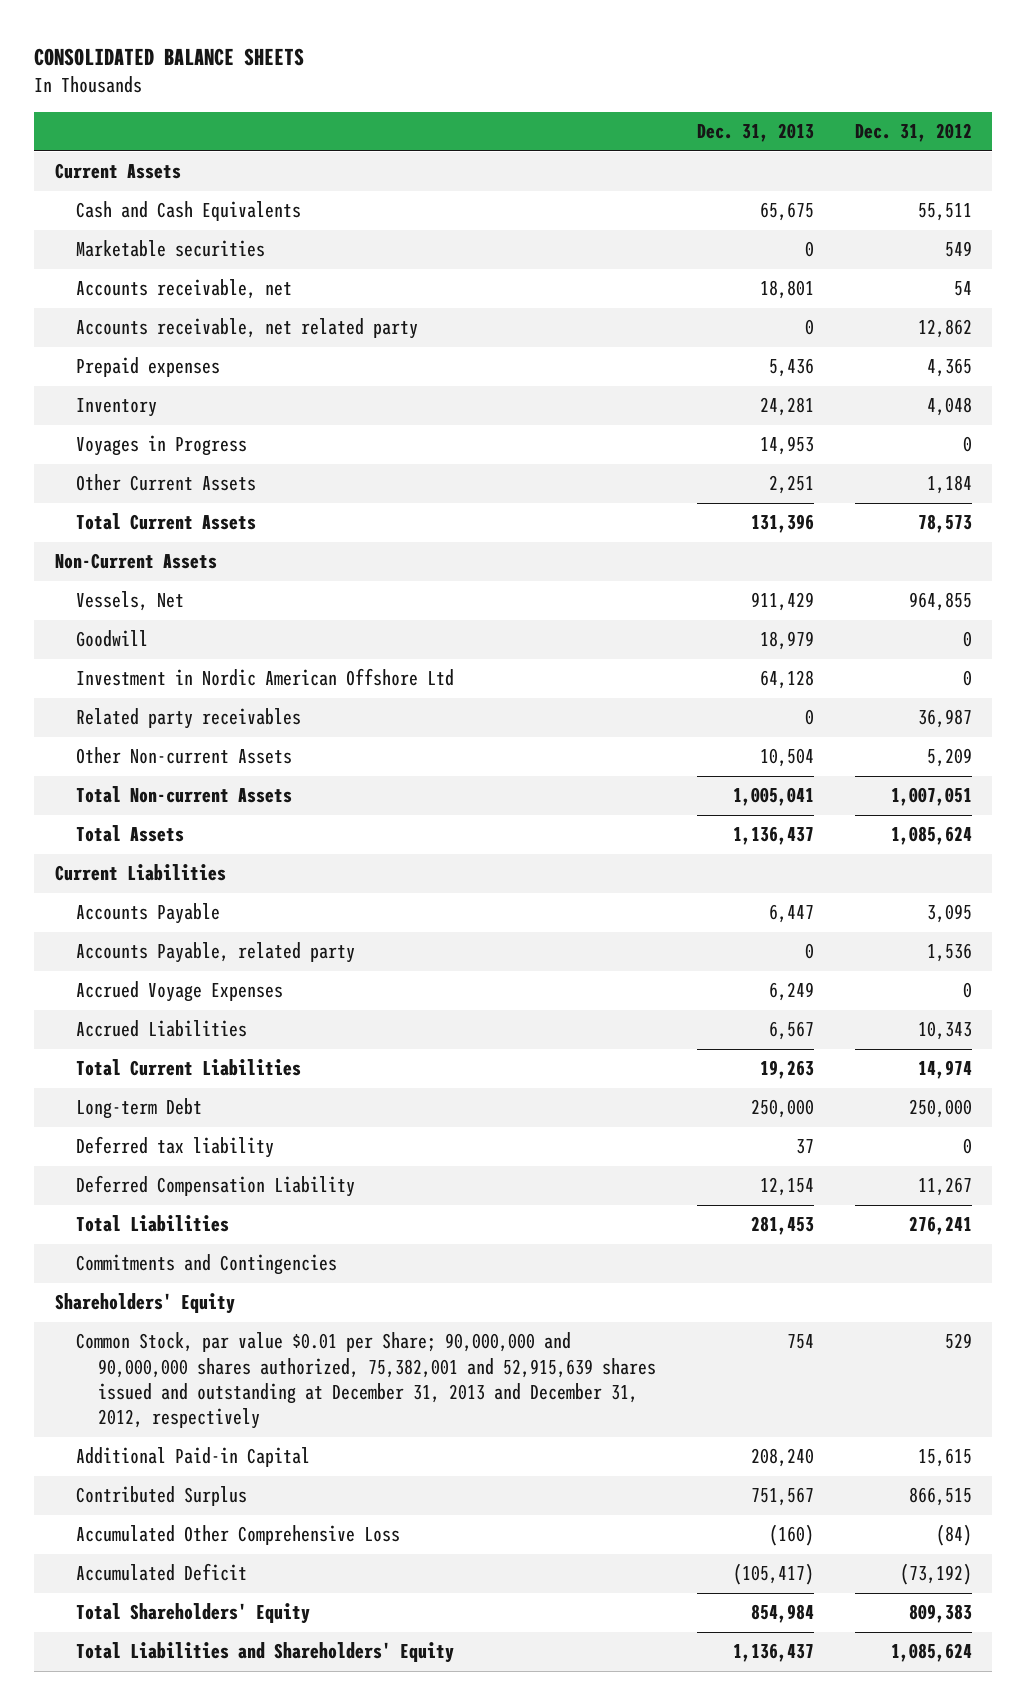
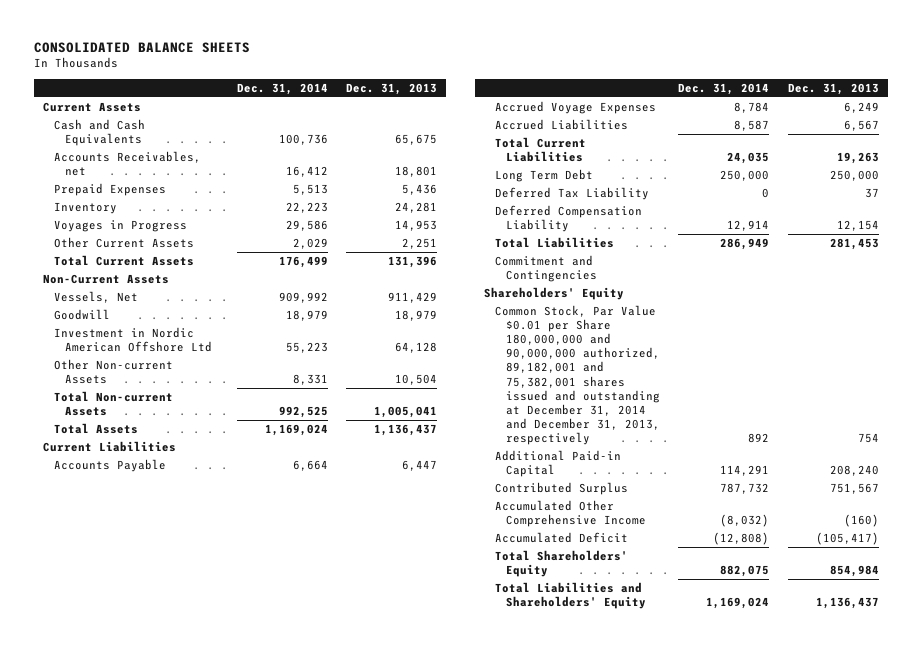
[854,123,972,143] Dec. 31, 2012 -> none
none -> [236,82,328,95] Dec. 31, 2014
[76,240,266,258] Marketable securities -> none
[76,318,419,340] Accounts receivable, net related party -> none
[76,279,293,300] Accounts receivable, net -> [53,150,201,176] Accounts Receivables, net
[76,357,221,378] Prepaid expenses -> [53,182,166,196] Prepaid Expenses
[76,708,302,730] Related party receivables -> none
[76,942,356,964] Accounts Payable, related party -> none
[76,1098,203,1120] Long-term Debt -> [495,168,594,182] Long Term Debt
[76,1136,275,1159] Deferred tax liability -> [495,186,650,200] Deferred Tax Liability
[76,1254,338,1276] Commitments and Contingencies -> [495,254,598,282] Commitment and Contingencies
[76,1332,657,1430] Common Stock, par value $0.01 per Share; 90,000,000 and 90,000,000 shares authorized, 75,382,001 and 52,915,639 shares issued and outstanding at December 31, 2013 and December 31, 2012, respectively -> [495,304,661,446] Common Stock, Par Value $0.01 per Share 180,000,000 and 90,000,000 authorized, 89,182,001 and 75,382,001 shares issued and outstanding at December 31, 2014 and December 31, 2013, respectively
[76,1525,401,1546] Accumulated Other Comprehensive Loss -> [495,499,647,527] Accumulated Other Comprehensive Income

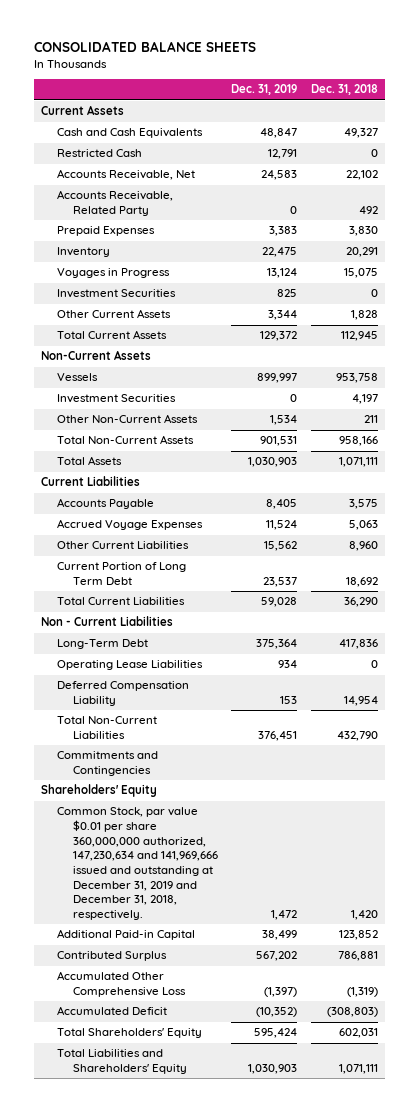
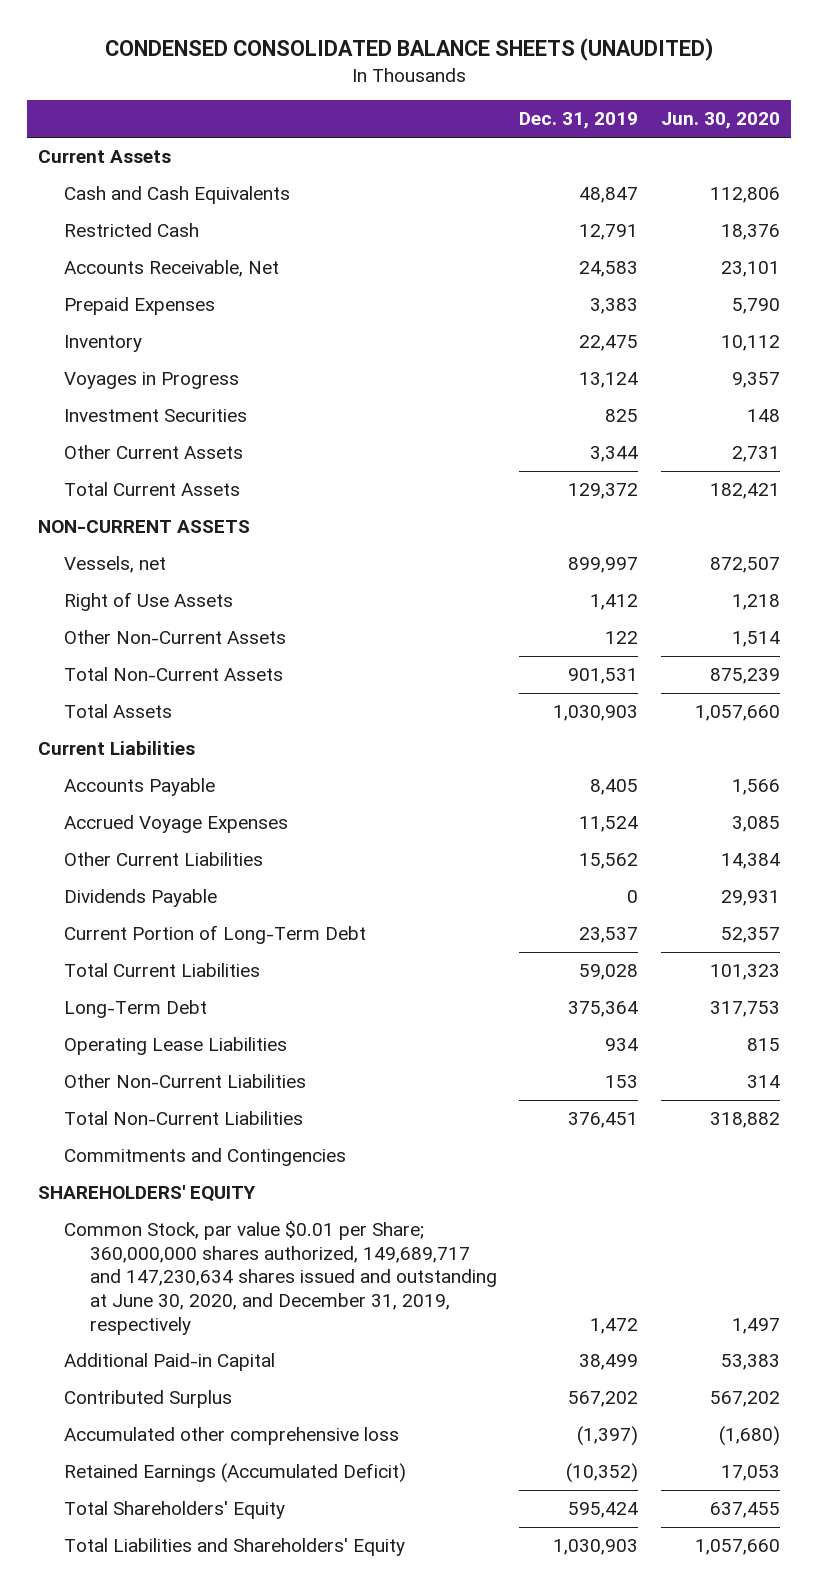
[34,40,257,52] CONSOLIDATED BALANCE SHEETS -> [105,38,714,62] CONDENSED CONSOLIDATED BALANCE SHEETS (UNAUDITED)
[310,84,378,96] Dec. 31, 2018 -> none
none -> [661,112,781,130] Jun. 30, 2020
[56,190,173,217] Accounts Receivable, Related Party -> none
[56,394,176,404] Investment Securities -> none
[40,350,151,361] Non-Current Assets -> [38,519,251,533] NON-CURRENT ASSETS
[56,373,98,382] Vessels -> [64,555,167,573] Vessels, net
none -> [64,591,234,611] Right of Use Assets
[270,415,298,426] 1,534 -> [605,630,639,644] 122
none -> [64,888,218,907] Dividends Payable
[56,562,186,586] Current Portion of Long Term Debt -> [64,924,367,944] Current Portion of Long-Term Debt
[40,616,173,627] Non - Current Liabilities -> none
[56,681,189,707] Deferred Compensation Liability -> [64,1073,307,1088] Other Non-Current Liabilities
[40,784,157,798] Shareholders' Equity -> [38,1184,257,1202] SHAREHOLDERS' EQUITY
[56,807,218,921] Common Stock, par value $0.01 per share 360,000,000 authorized, 147,230,634 and 141,969,666 issued and outstanding at December 31, 2019 and December 31, 2018, respectively. -> [64,1220,497,1335] Common Stock, par value $0.01 per Share; 360,000,000 shares authorized, 149,689,717 and 147,230,634 shares issued and outstanding at June 30, 2020, and December 31, 2019, respectively
[56,971,186,998] Accumulated Other Comprehensive Loss -> [64,1426,400,1445] Accumulated other comprehensive loss
[56,1006,167,1016] Accumulated Deficit -> [64,1462,407,1483] Retained Earnings (Accumulated Deficit)

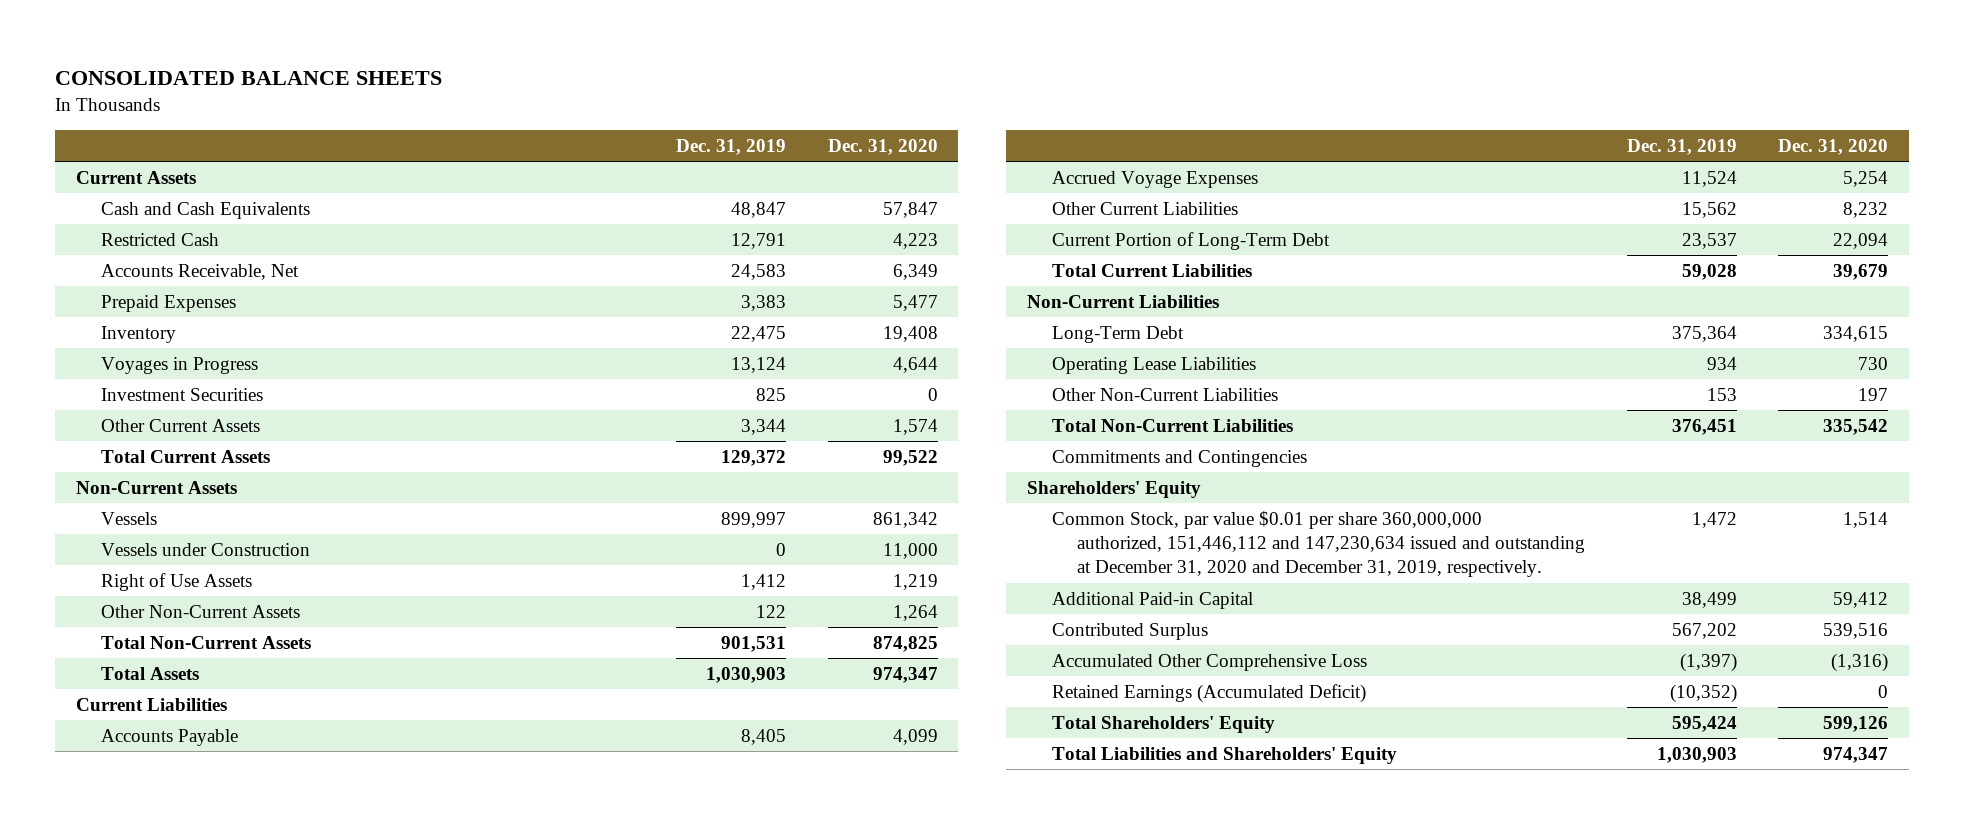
[105,38,714,62] CONDENSED CONSOLIDATED BALANCE SHEETS (UNAUDITED) -> [55,70,443,85] CONSOLIDATED BALANCE SHEETS
[661,112,781,130] Jun. 30, 2020 -> none
none -> [827,138,938,155] Dec. 31, 2020
[38,519,251,533] NON-CURRENT ASSETS -> [76,480,238,494] Non-Current Assets
[64,555,167,573] Vessels, net -> [101,511,158,525] Vessels
none -> [101,542,311,556] Vessels under Construction
[64,888,218,907] Dividends Payable -> none
none -> [1026,294,1219,308] Non-Current Liabilities
[38,1184,257,1202] SHAREHOLDERS' EQUITY -> [1026,480,1201,498] Shareholders' Equity
[64,1220,497,1335] Common Stock, par value $0.01 per Share; 360,000,000 shares authorized, 149,689,717 and 147,230,634 shares issued and outstanding at June 30, 2020, and December 31, 2019, respectively -> [1052,510,1586,578] Common Stock, par value $0.01 per share 360,000,000 authorized, 151,446,112 and 147,230,634 issued and outstanding at December 31, 2020 and December 31, 2019, respectively.
[64,1426,400,1445] Accumulated other comprehensive loss -> [1052,653,1368,671] Accumulated Other Comprehensive Loss

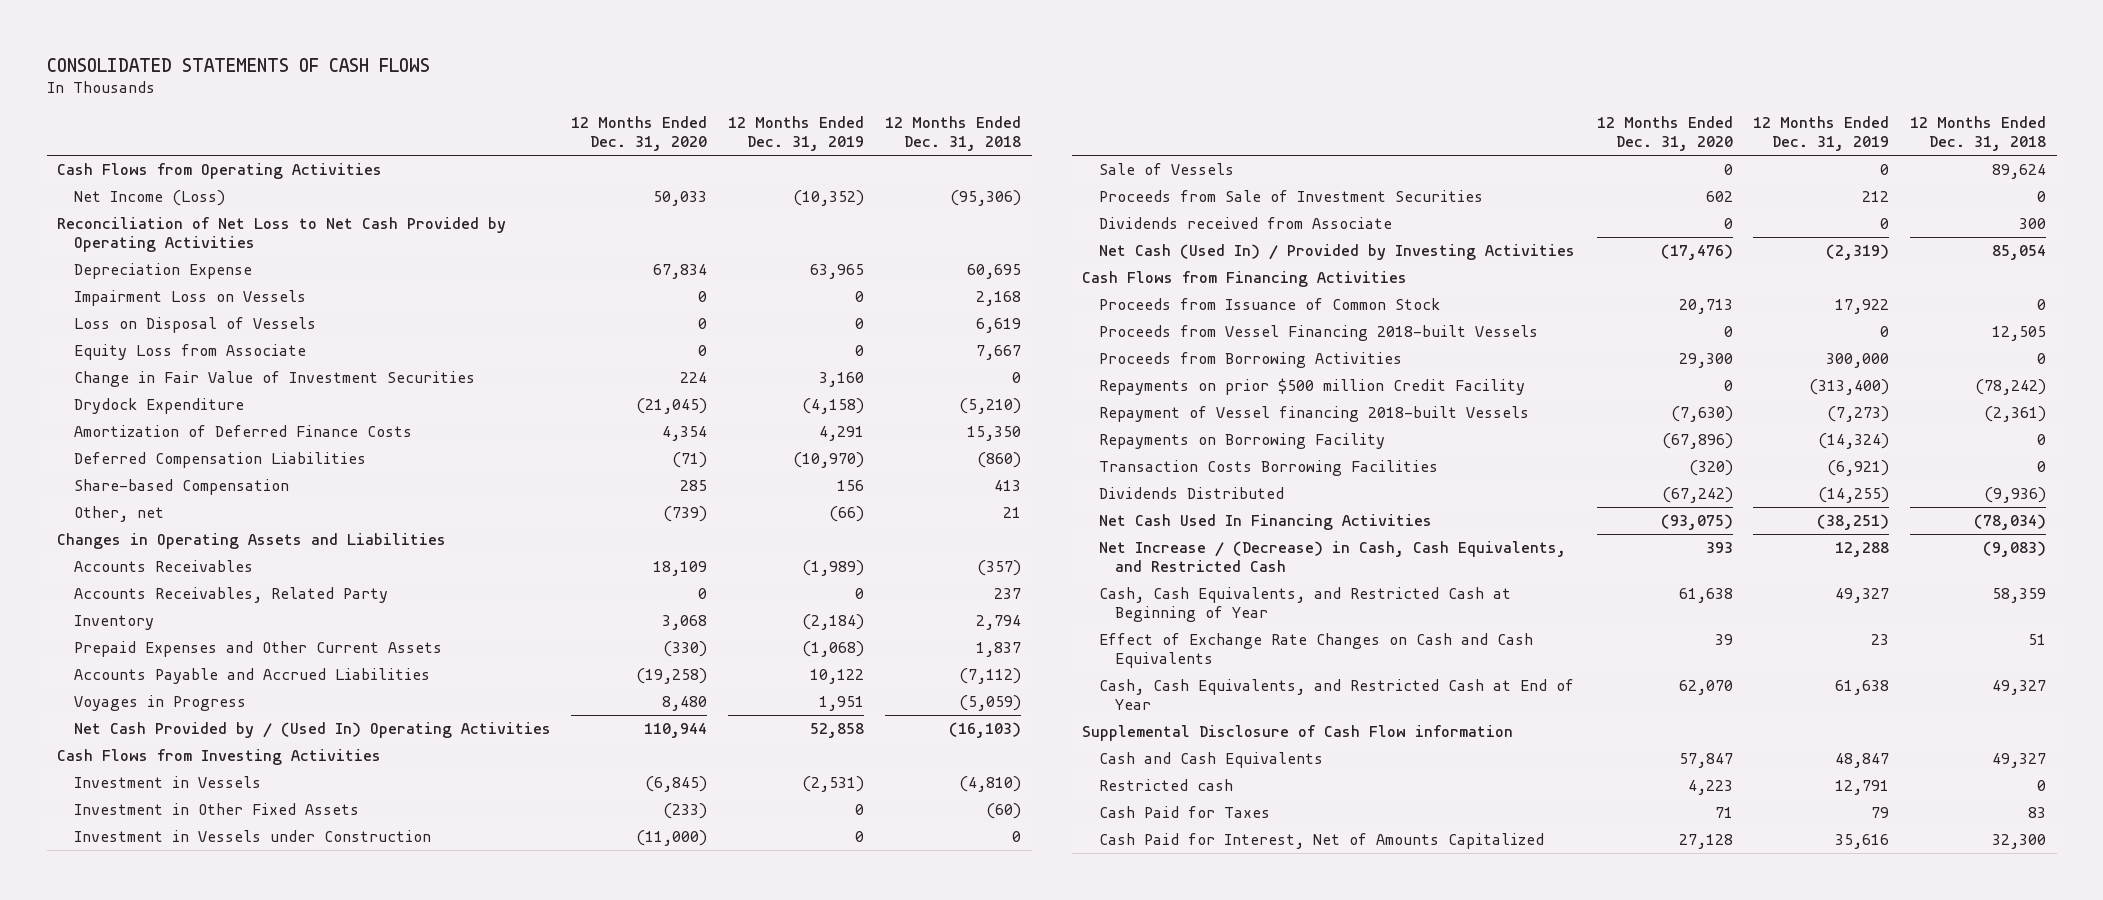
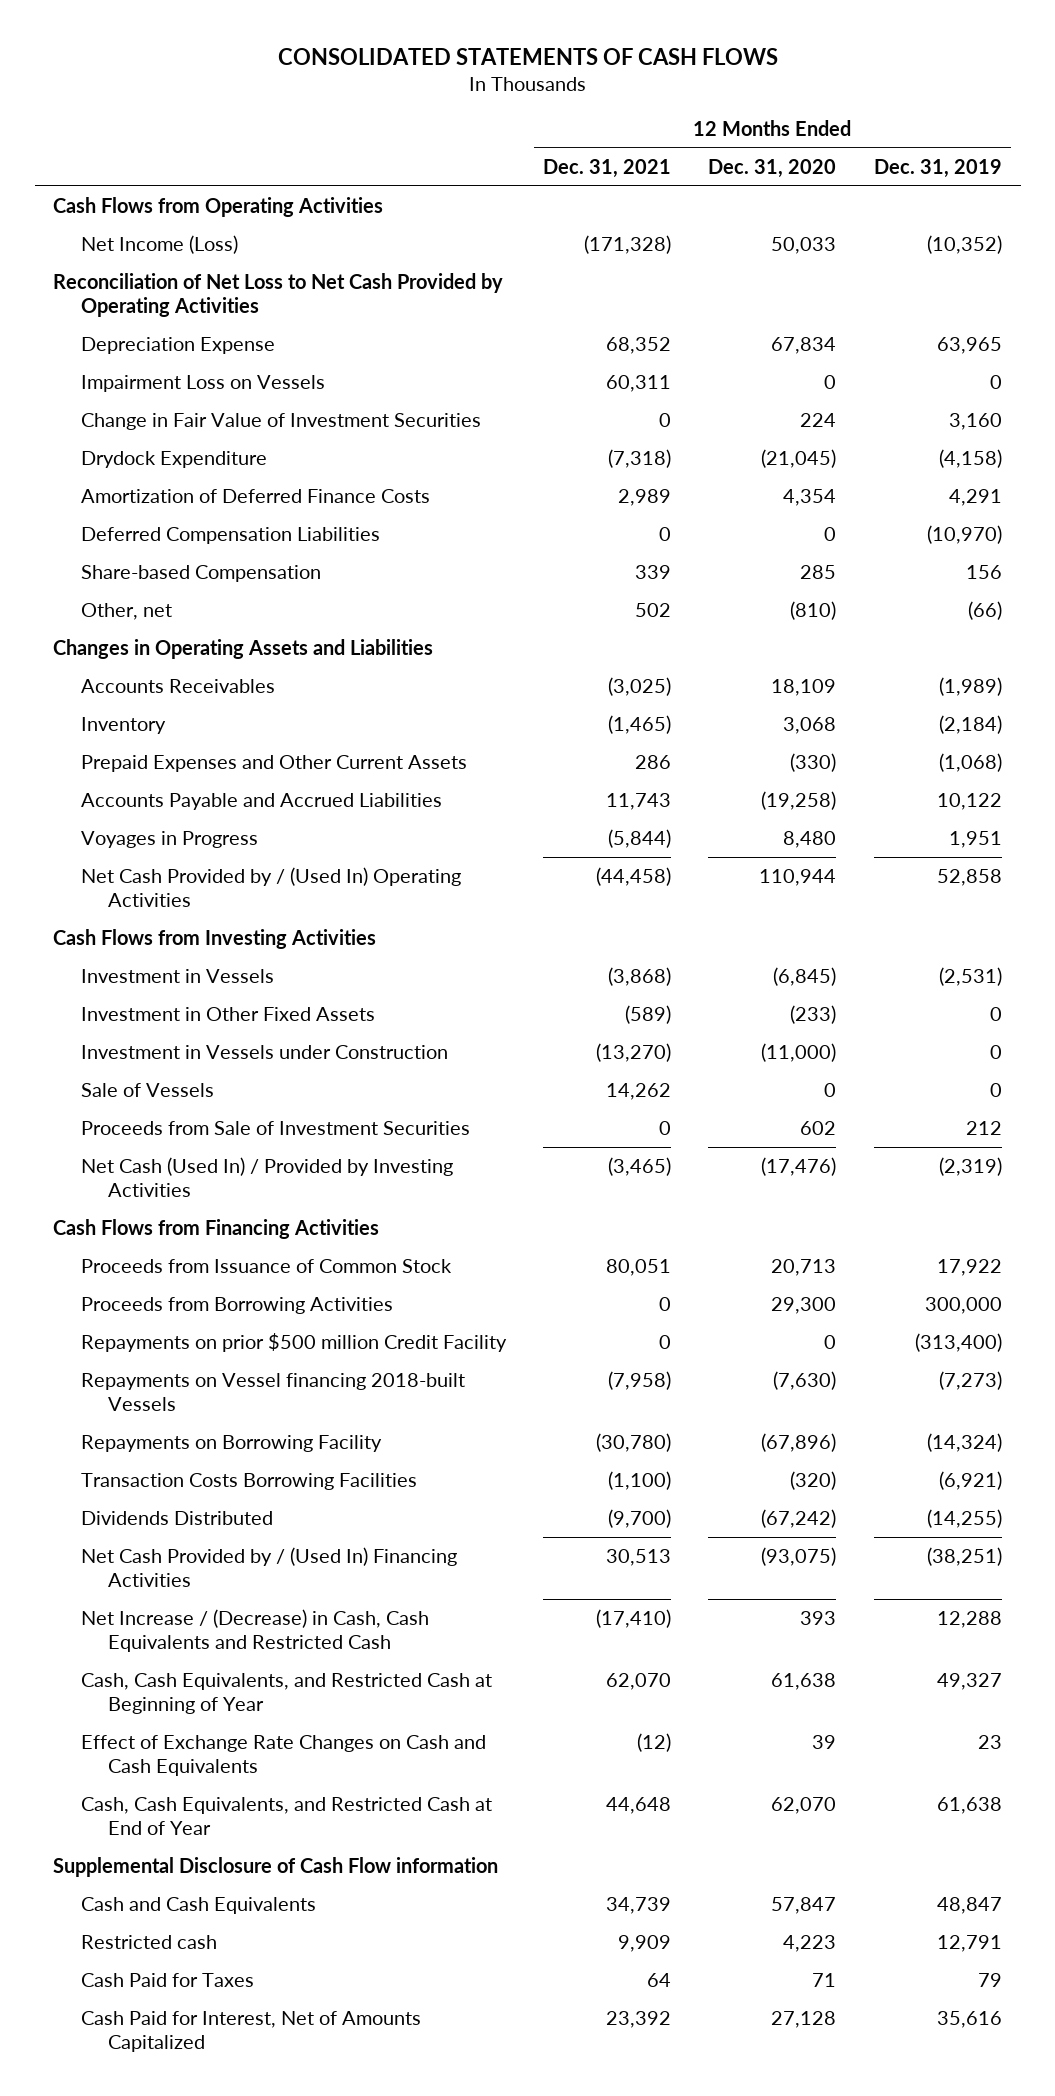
[885,116,1022,152] 12 Months Ended Dec. 31, 2018 -> none
none -> [543,158,672,178] Dec. 31, 2021
[73,316,316,333] Loss on Disposal of Vessels -> none
[73,343,306,360] Equity Loss from Associate -> none
[672,451,708,468] (71) -> [824,526,837,541] 0
[663,505,708,522] (739) -> [790,600,837,620] (810)
[73,586,388,603] Accounts Receivables, Related Party -> none
[1098,216,1392,229] Dividends received from Associate -> none
[1098,324,1538,341] Proceeds from Vessel Financing 2018-built Vessels -> none
[1098,405,1529,422] Repayment of Vessel financing 2018-built Vessels -> [80,1372,465,1412] Repayments on Vessel financing 2018-built Vessels
[1098,513,1432,530] Net Cash Used In Financing Activities -> [80,1546,457,1588] Net Cash Provided by / (Used In) Financing Activities
[1098,540,1566,573] Net Increase / (Decrease) in Cash, Cash Equivalents, and Restricted Cash -> [80,1608,429,1653] Net Increase / (Decrease) in Cash, Cash Equivalents and Restricted Cash

